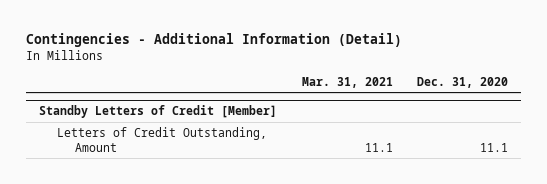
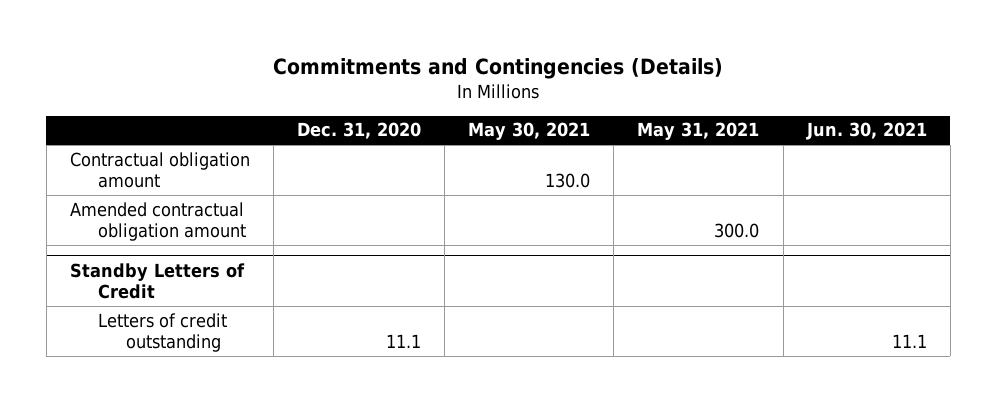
[26,33,403,48] Contingencies - Additional Information (Detail) -> [273,57,724,79] Commitments and Contingencies (Details)
[301,76,393,88] Mar. 31, 2021 -> none
none -> [468,122,591,141] May 30, 2021
none -> [637,122,760,141] May 31, 2021
none -> [805,122,927,141] Jun. 30, 2021
none -> [69,151,250,189] Contractual obligation amount
none -> [69,201,247,242] Amended contractual obligation amount
[38,105,277,119] Standby Letters of Credit [Member] -> [69,262,245,299] Standby Letters of Credit
[57,126,268,152] Letters of Credit Outstanding, Amount -> [98,312,228,353] Letters of credit outstanding

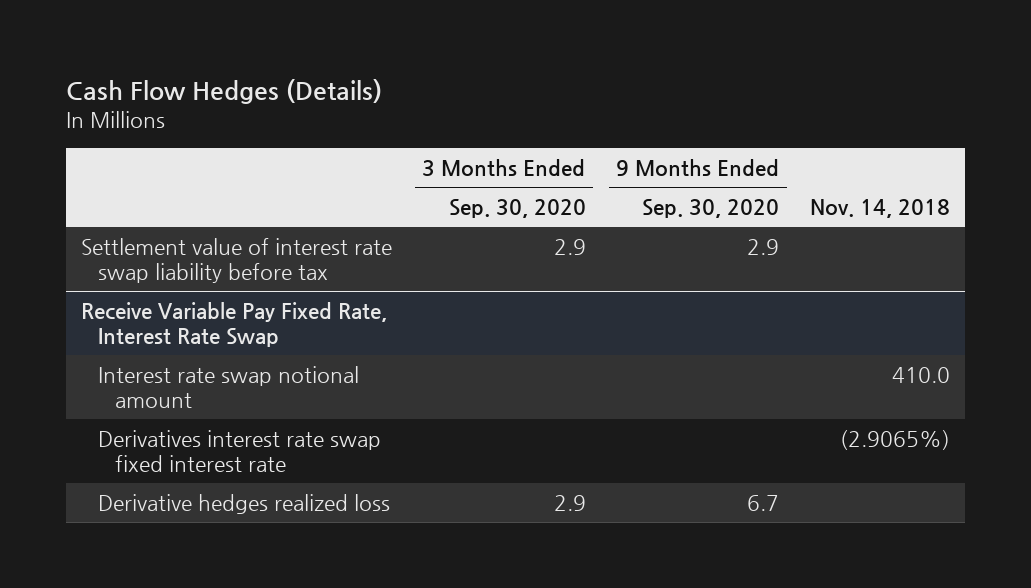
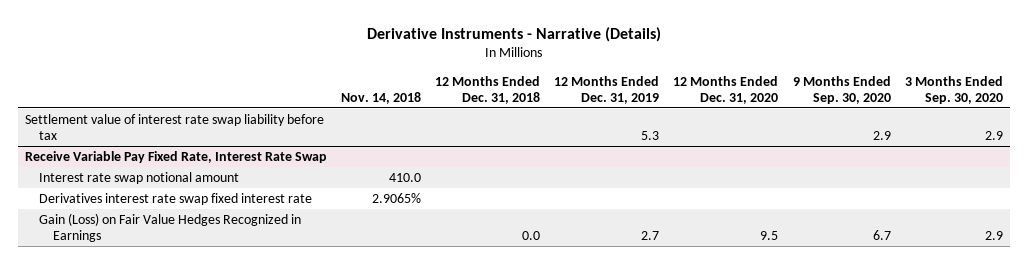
[65,78,382,104] Cash Flow Hedges (Details) -> [366,26,661,42] Derivative Instruments - Narrative (Details)
none -> [434,75,540,104] 12 Months Ended Dec. 31, 2018
none -> [554,75,660,104] 12 Months Ended Dec. 31, 2019
none -> [673,75,779,104] 12 Months Ended Dec. 31, 2020
[839,429,950,450] (2.9065%) -> [371,192,421,203] 2.9065%
[98,493,391,514] Derivative hedges realized loss -> [38,212,301,242] Gain (Loss) on Fair Value Hedges Recognized in Earnings

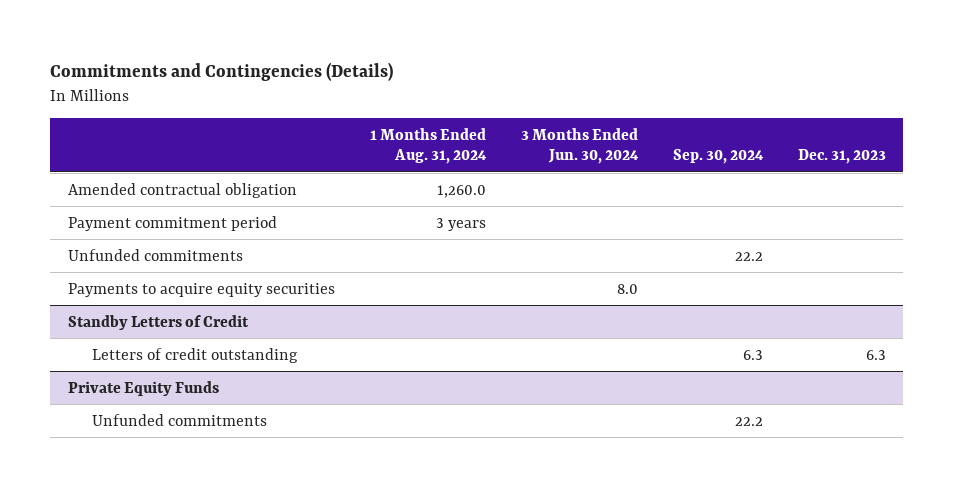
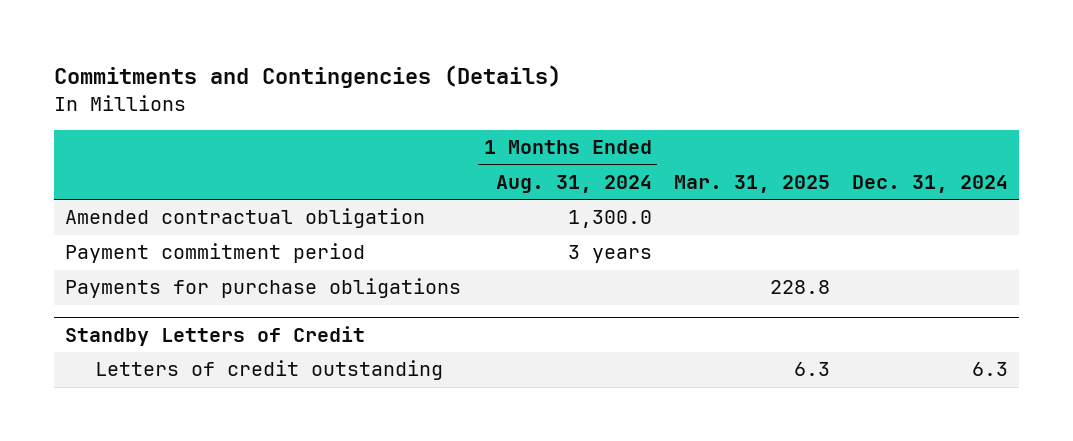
[520,127,639,164] 3 Months Ended Jun. 30, 2024 -> none
[672,148,764,164] Sep. 30, 2024 -> none
[797,148,886,164] Dec. 31, 2023 -> none
none -> [673,174,830,193] Mar. 31, 2025
none -> [851,174,1008,193] Dec. 31, 2024
[436,184,486,198] 1,260.0 -> [567,210,652,229] 1,300.0
[67,248,243,261] Unfunded commitments -> none
[67,282,335,297] Payments to acquire equity securities -> none
none -> [65,278,462,299] Payments for purchase obligations
[67,380,219,396] Private Equity Funds -> none
[92,413,268,426] Unfunded commitments -> none

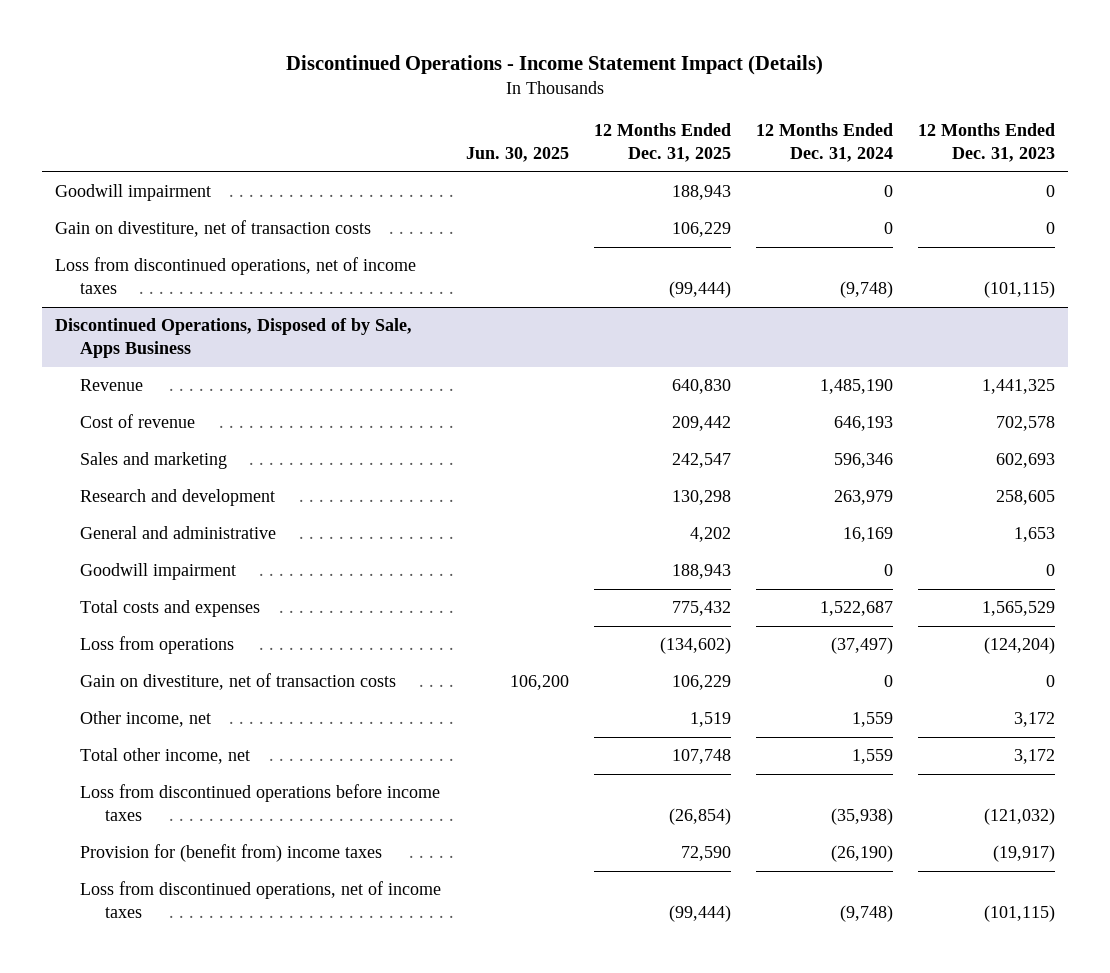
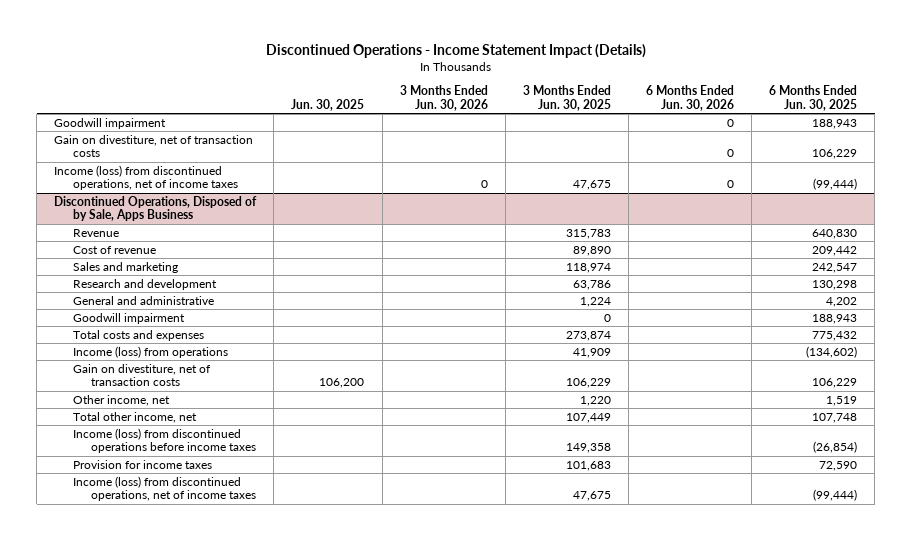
[594,123,732,163] 12 Months Ended Dec. 31, 2025 -> none
[756,123,894,163] 12 Months Ended Dec. 31, 2024 -> none
[918,123,1056,163] 12 Months Ended Dec. 31, 2023 -> none
none -> [399,85,488,112] 3 Months Ended Jun. 30, 2026
none -> [522,85,611,112] 3 Months Ended Jun. 30, 2025
none -> [645,85,734,112] 6 Months Ended Jun. 30, 2026
none -> [768,85,857,112] 6 Months Ended Jun. 30, 2025
[54,257,416,295] Loss from discontinued operations, net of income taxes -> [54,164,238,191] Income (loss) from discontinued operations, net of income taxes
[79,636,234,655] Loss from operations -> [72,345,228,358] Income (loss) from operations
[79,784,440,822] Loss from discontinued operations before income taxes -> [72,427,257,454] Income (loss) from discontinued operations before income taxes
[79,844,382,863] Provision for (benefit from) income taxes -> [72,459,212,469] Provision for income taxes
[79,881,441,919] Loss from discontinued operations, net of income taxes -> [72,475,257,502] Income (loss) from discontinued operations, net of income taxes

